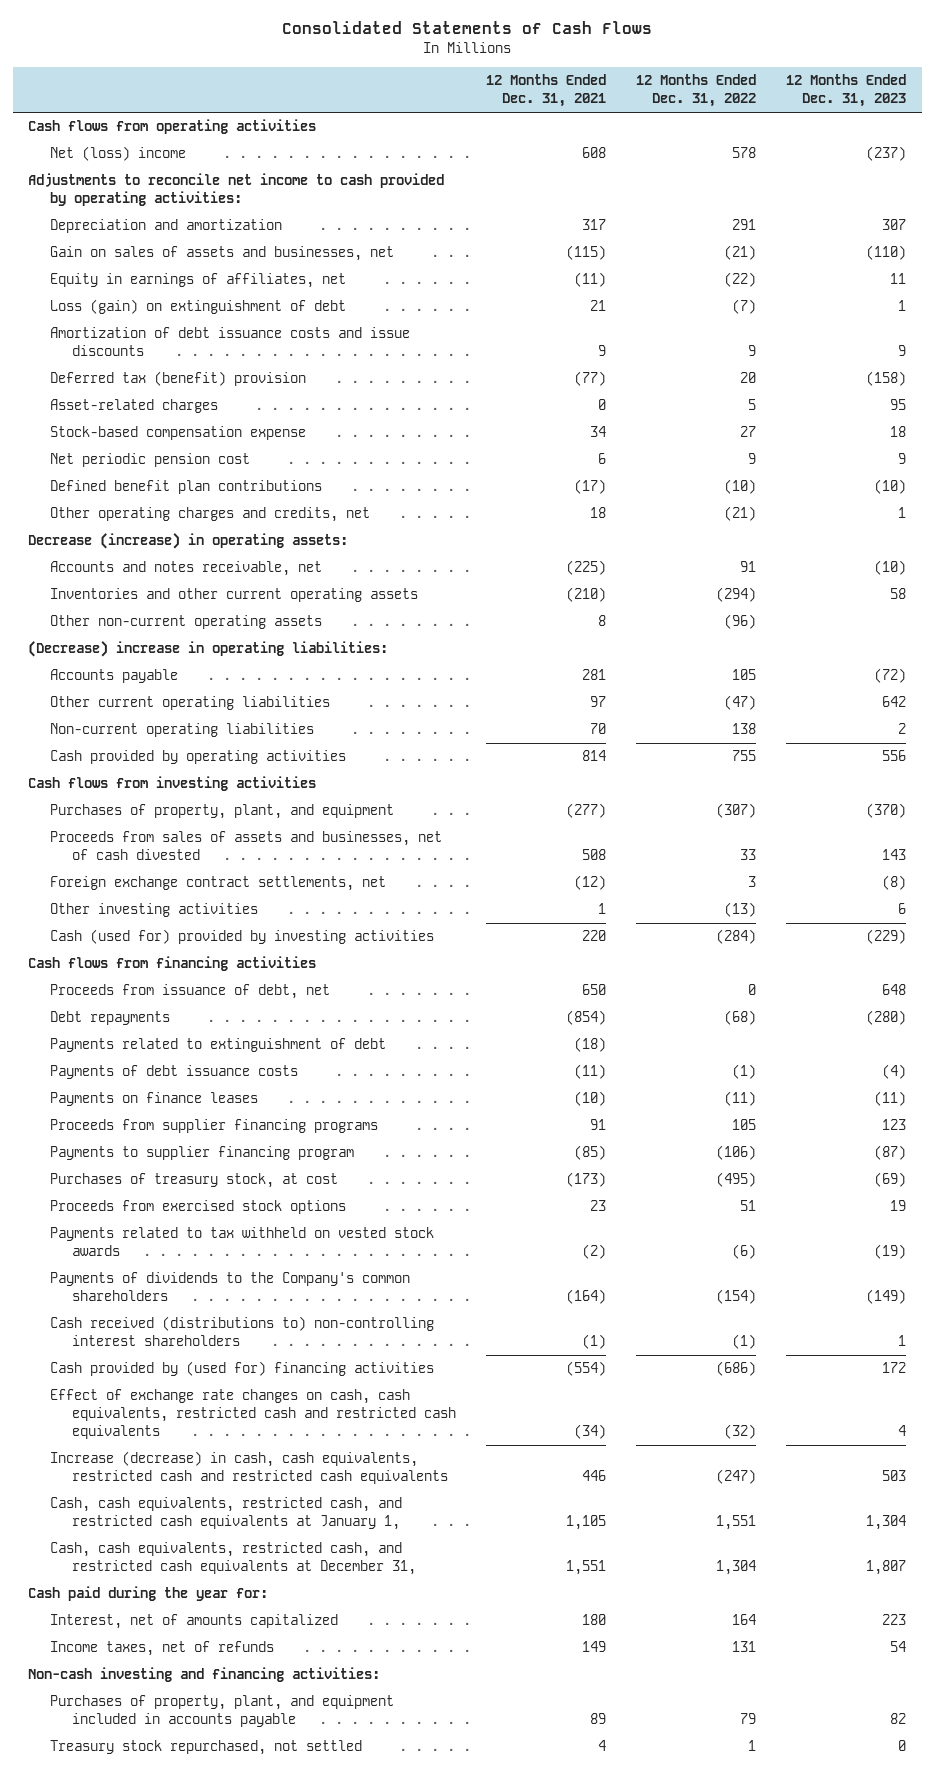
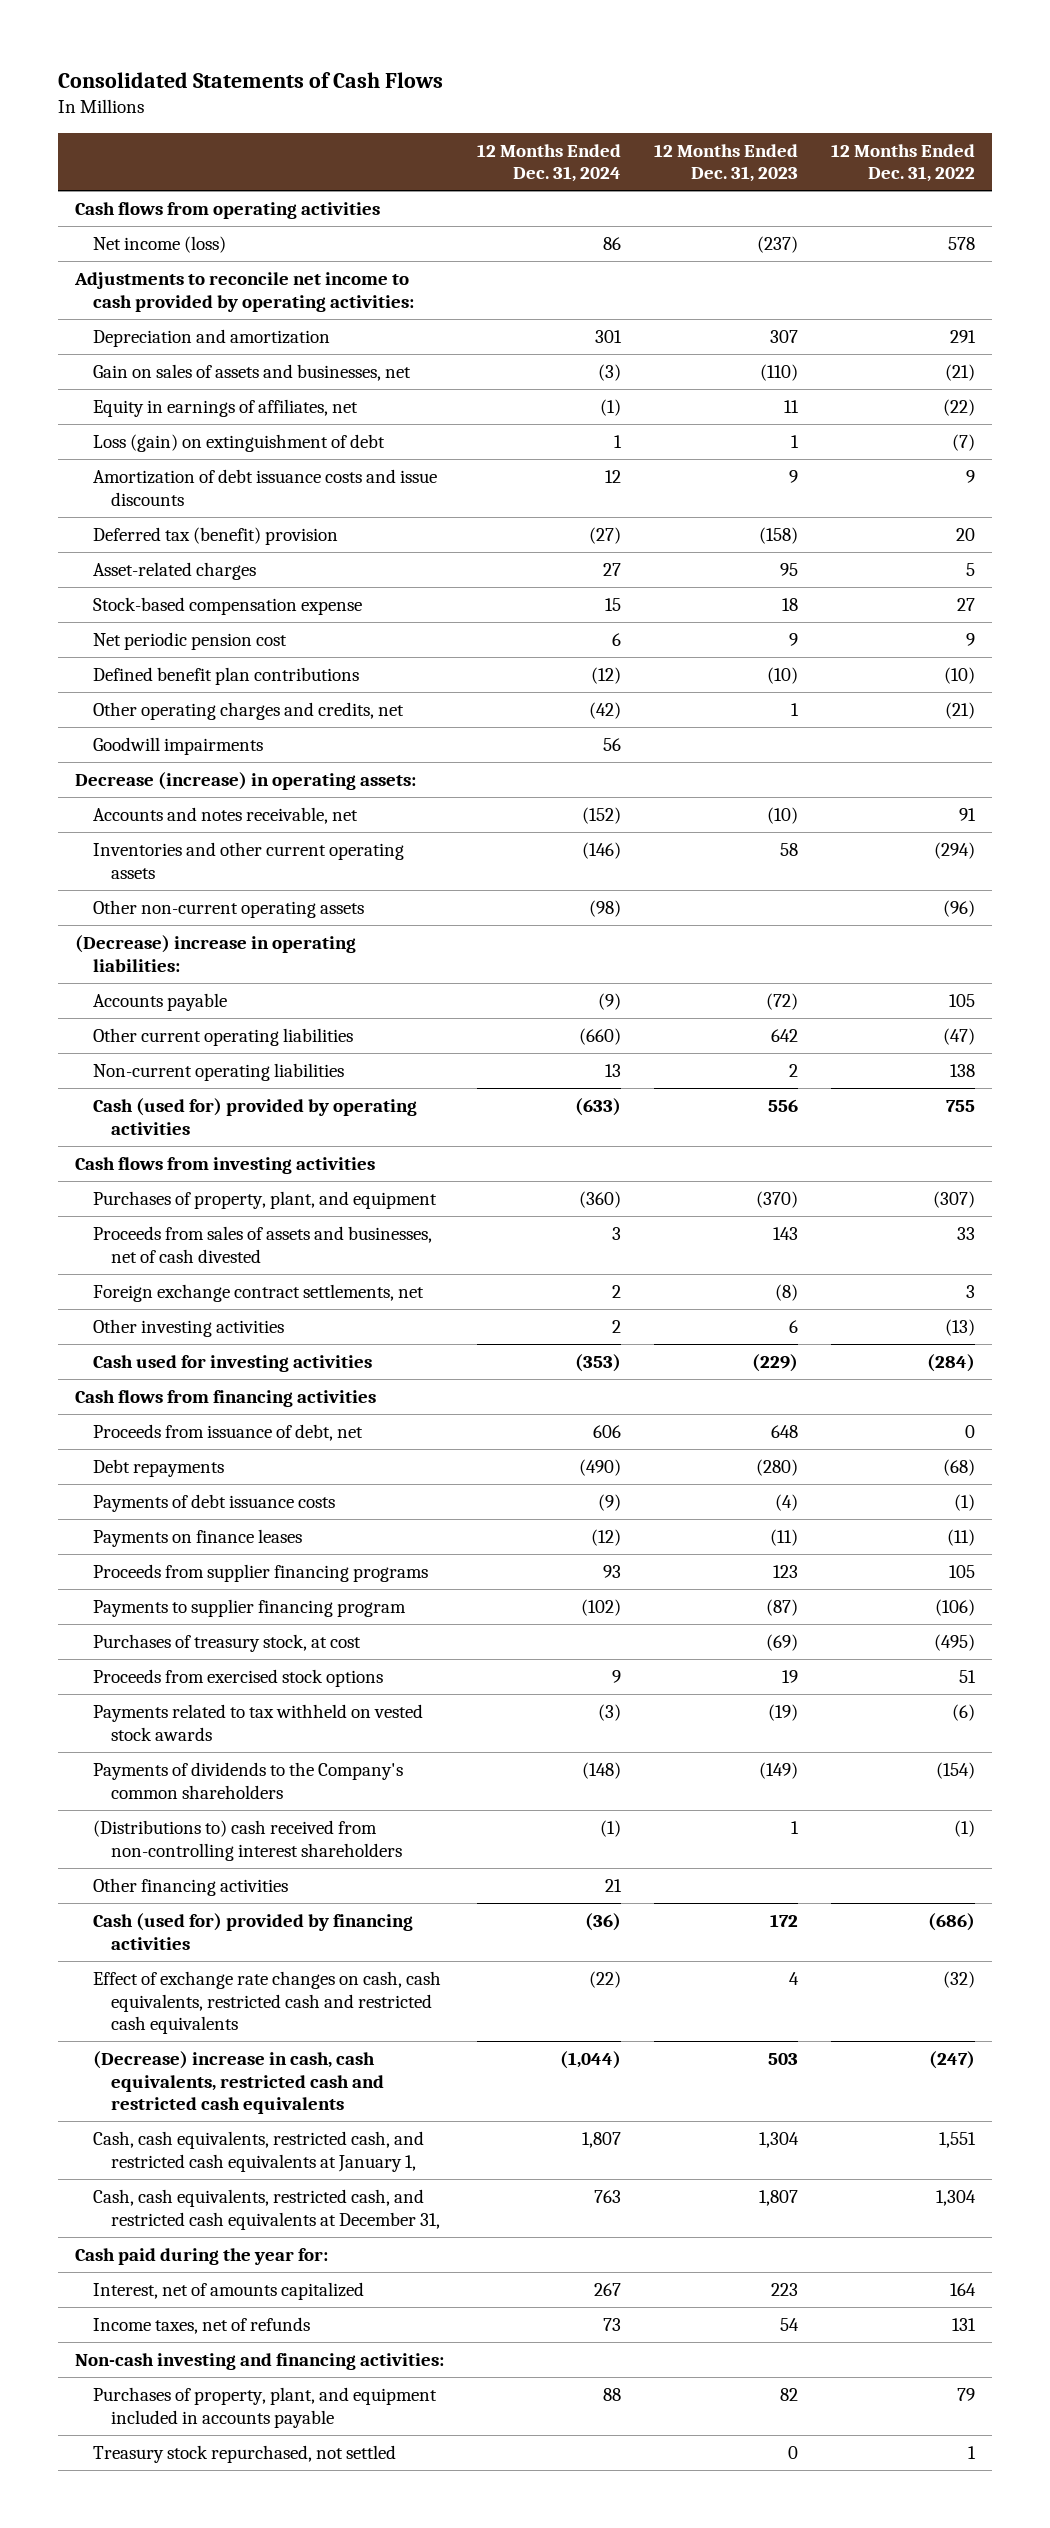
[486,74,607,108] 12 Months Ended Dec. 31, 2021 -> none
none -> [476,143,621,183] 12 Months Ended Dec. 31, 2024
[50,146,187,162] Net (loss) income -> [92,236,226,254] Net income (loss)
none -> [92,737,263,756] Goodwill impairments
[50,750,347,765] Cash provided by operating activities -> [92,1098,417,1135] Cash (used for) provided by operating activities
[50,929,435,945] Cash (used for) provided by investing activities -> [92,1355,372,1373] Cash used for investing activities
[50,1038,387,1053] Payments related to extinguishment of debt -> none
[50,1316,435,1347] Cash received (distributions to) non-controlling interest shareholders -> [92,1820,402,1861] (Distributions to) cash received from non-controlling interest shareholders
none -> [92,1878,288,1897] Other financing activities
[50,1361,435,1377] Cash provided by (used for) financing activities -> [92,1913,413,1950] Cash (used for) provided by financing activities
[50,1451,449,1485] Increase (decrease) in cash, cash equivalents, restricted cash and restricted cash equivalents -> [92,2051,384,2115] (Decrease) increase in cash, cash equivalents, restricted cash and restricted cash equivalents

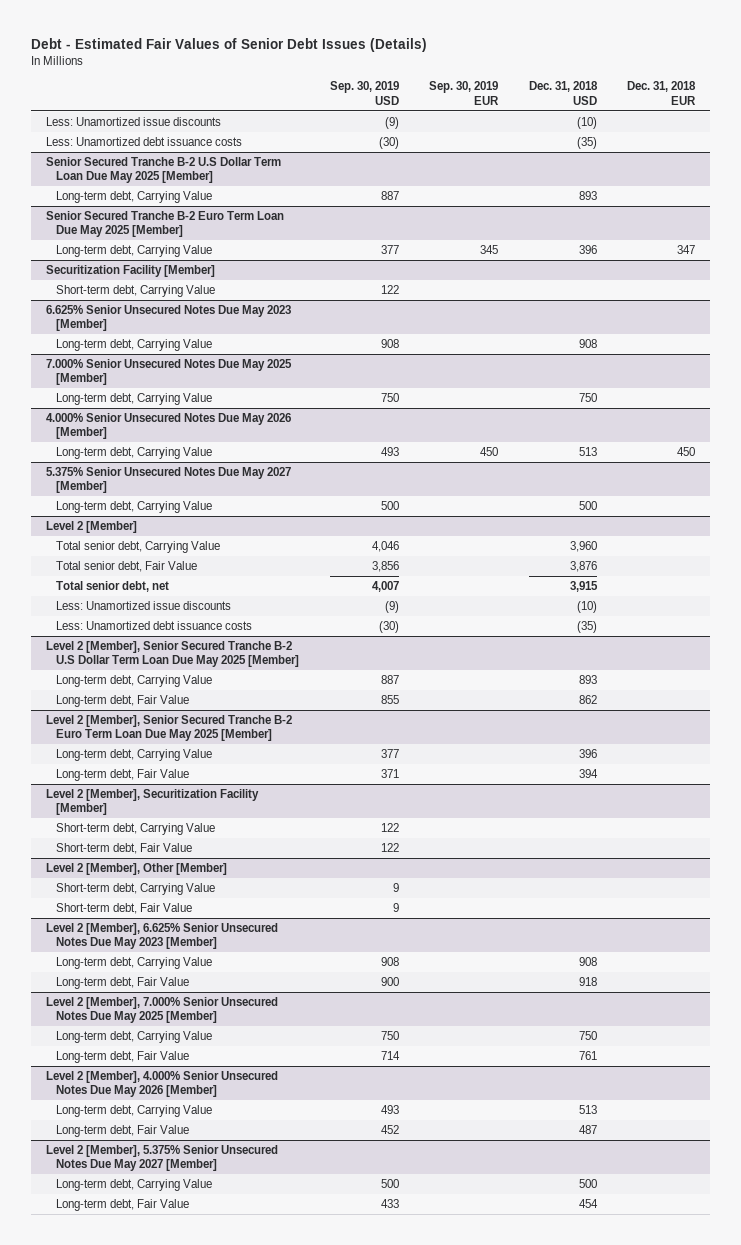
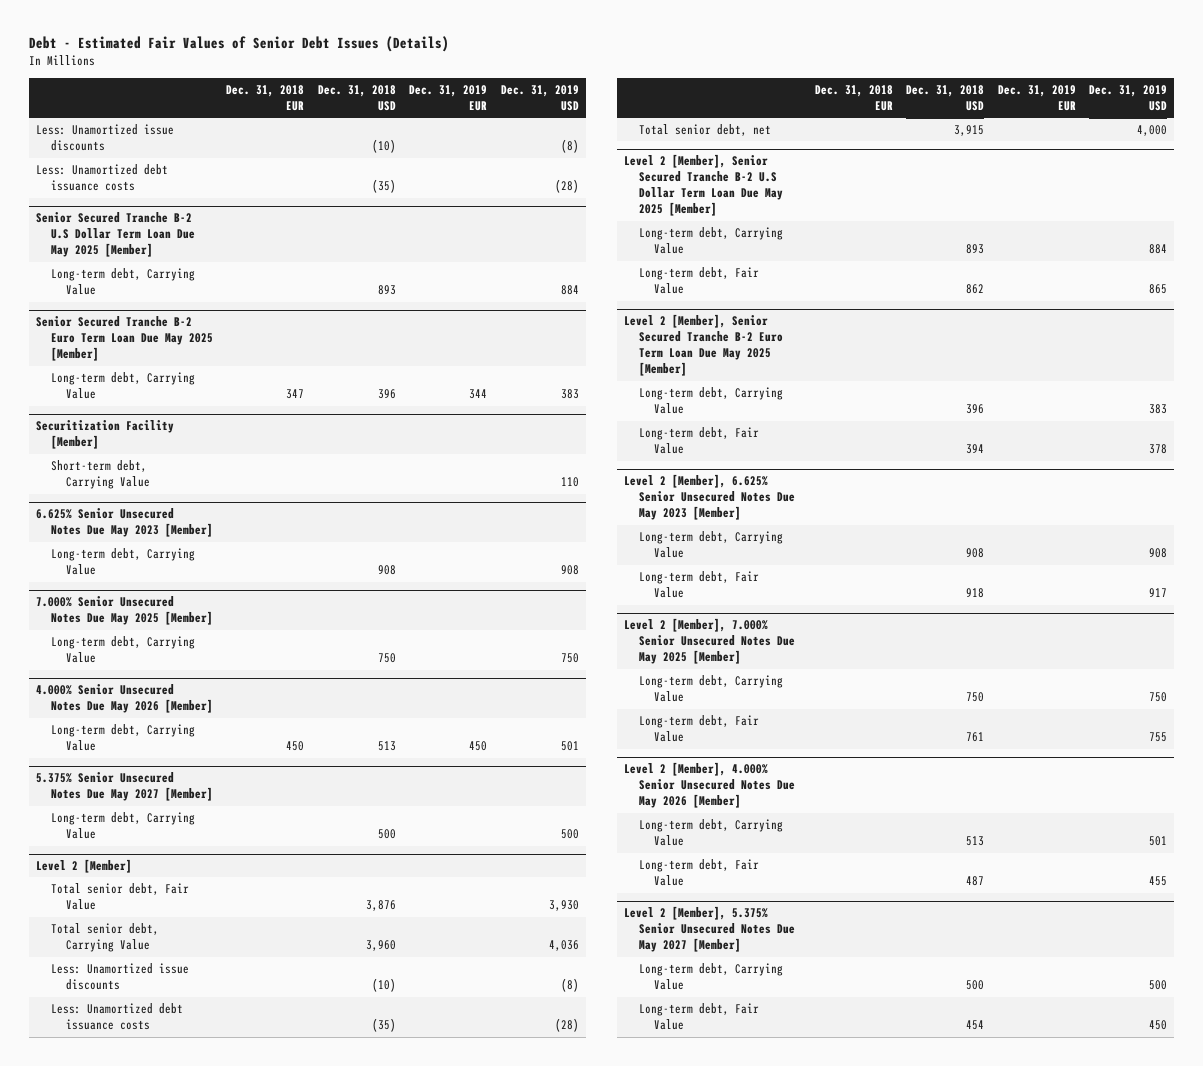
[329,81,399,105] Sep. 30, 2019 USD -> none
[429,81,500,105] Sep. 30, 2019 EUR -> none
none -> [409,85,488,112] Dec. 31, 2019 EUR
none -> [500,85,579,112] Dec. 31, 2019 USD
[56,541,221,554] Total senior debt, Carrying Value -> [50,923,159,953] Total senior debt, Carrying Value
[56,581,170,593] Total senior debt, net -> [639,124,772,137] Total senior debt, net
[46,789,260,816] Level 2 [Member], Securitization Facility [Member] -> none
[56,823,216,836] Short-term debt, Carrying Value -> none
[56,843,193,855] Short-term debt, Fair Value -> none
[46,863,228,876] Level 2 [Member], Other [Member] -> none
[56,883,216,896] Short-term debt, Carrying Value -> none
[56,903,193,915] Short-term debt, Fair Value -> none

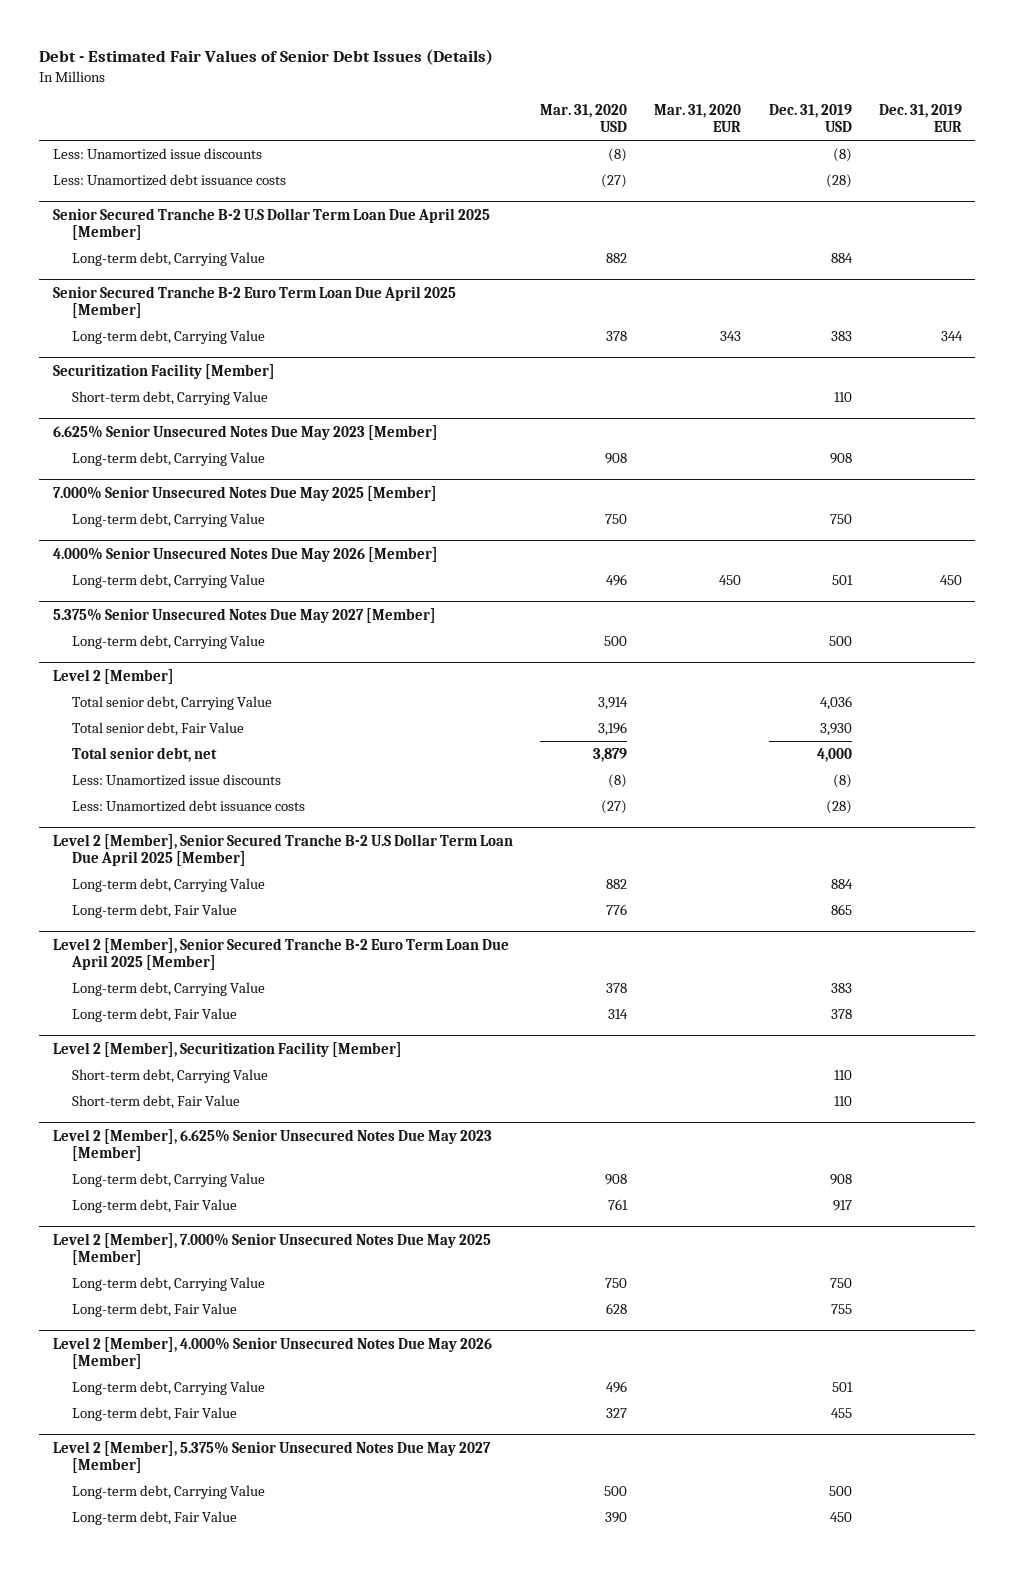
[226,85,305,112] Dec. 31, 2018 EUR -> none
[317,85,396,112] Dec. 31, 2018 USD -> none
none -> [540,104,628,133] Mar. 31, 2020 USD
none -> [654,104,742,133] Mar. 31, 2020 EUR
[35,212,195,258] Senior Secured Tranche B-2 U.S Dollar Term Loan Due May 2025 [Member] -> [53,207,491,241] Senior Secured Tranche B-2 U.S Dollar Term Loan Due April 2025 [Member]
[35,316,213,362] Senior Secured Tranche B-2 Euro Term Loan Due May 2025 [Member] -> [53,285,457,319] Senior Secured Tranche B-2 Euro Term Loan Due April 2025 [Member]
[50,883,189,911] Total senior debt, Fair Value -> [71,722,244,737] Total senior debt, Fair Value
[639,124,772,137] Total senior debt, net -> [71,747,217,763] Total senior debt, net
[623,154,784,217] Level 2 [Member], Senior Secured Tranche B-2 U.S Dollar Term Loan Due May 2025 [Member] -> [53,833,514,867] Level 2 [Member], Senior Secured Tranche B-2 U.S Dollar Term Loan Due April 2025 [Member]
[623,314,784,377] Level 2 [Member], Senior Secured Tranche B-2 Euro Term Loan Due May 2025 [Member] -> [53,937,510,971] Level 2 [Member], Senior Secured Tranche B-2 Euro Term Loan Due April 2025 [Member]
none -> [53,1041,403,1057] Level 2 [Member], Securitization Facility [Member]
none -> [71,1069,268,1084] Short-term debt, Carrying Value
none -> [71,1095,240,1110] Short-term debt, Fair Value

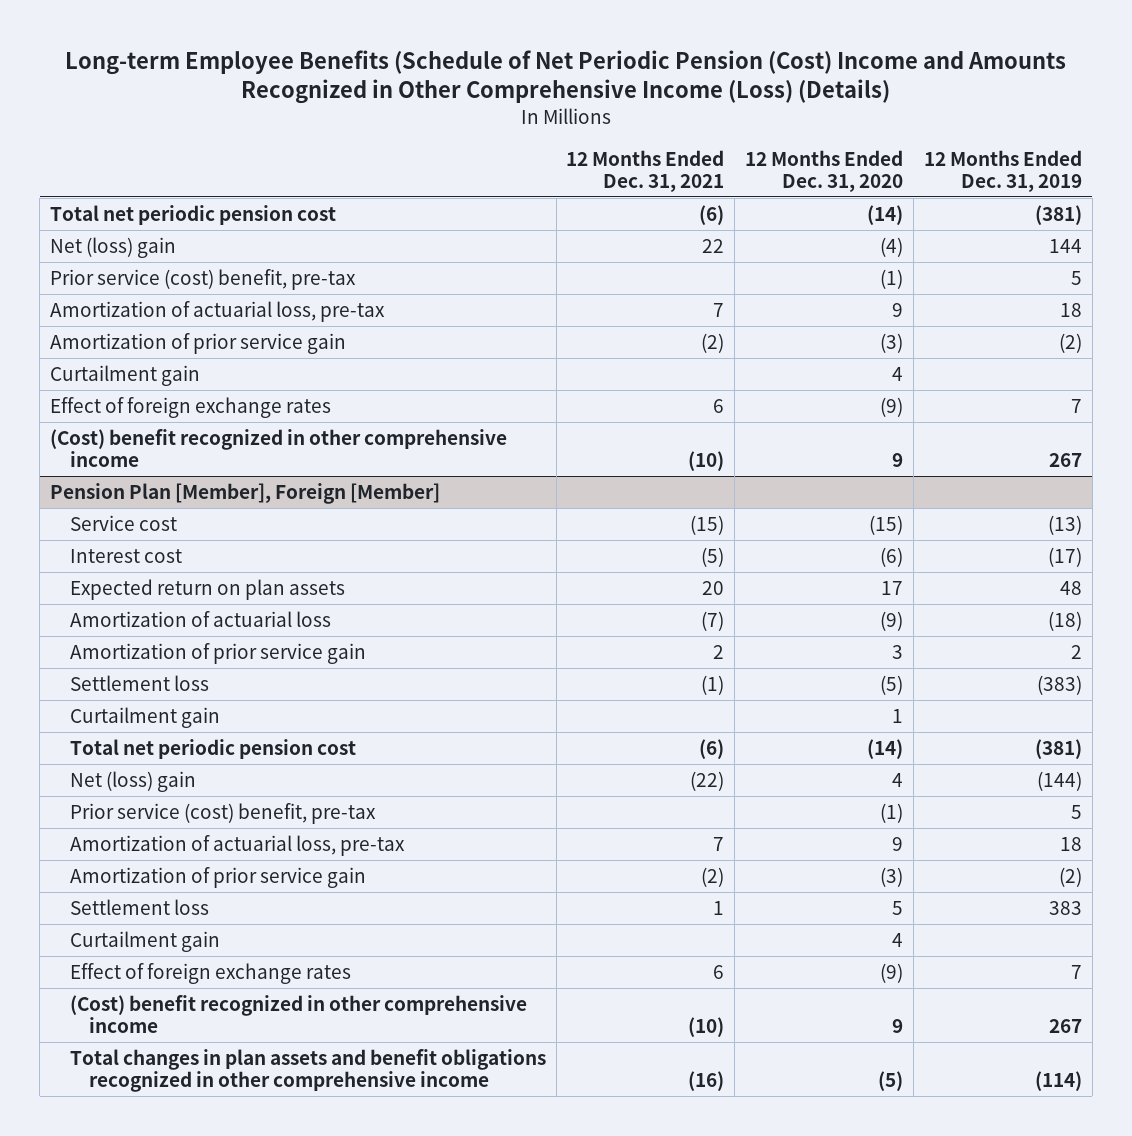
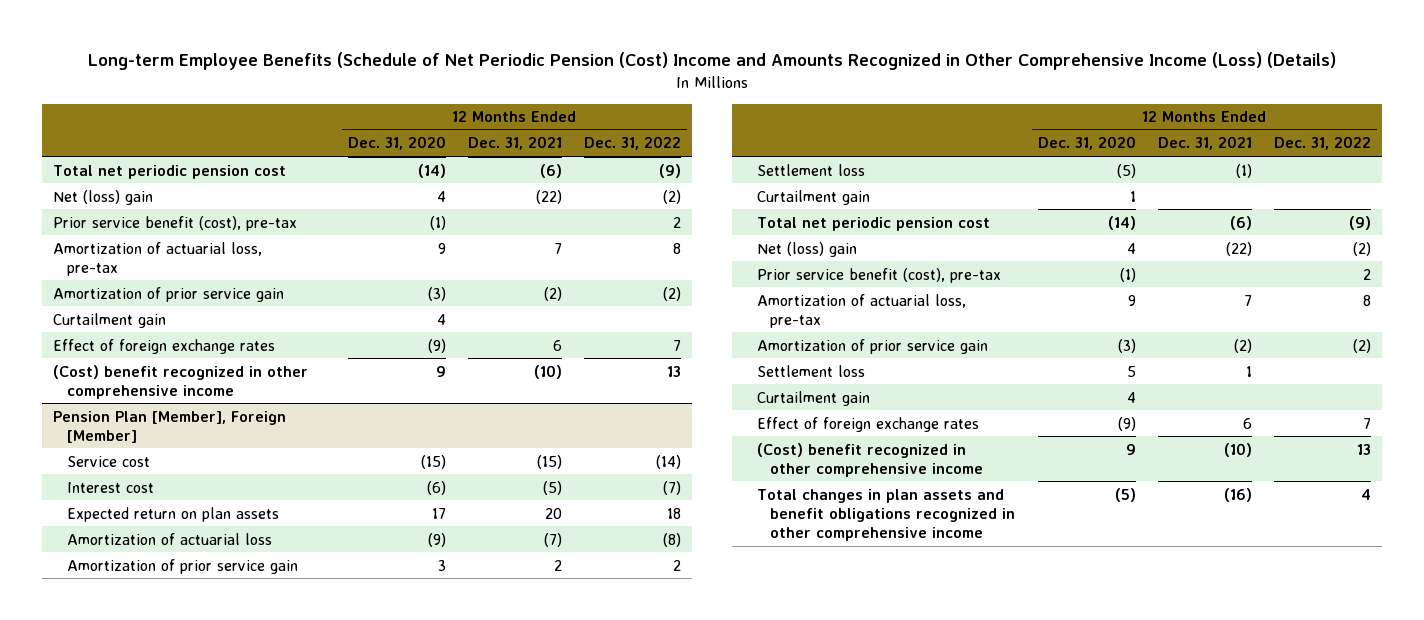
[923,149,1082,192] 12 Months Ended Dec. 31, 2019 -> none
none -> [584,136,682,151] Dec. 31, 2022
[702,238,725,253] 22 -> [535,189,562,204] (22)
[880,236,904,257] (4) -> [436,190,446,202] 4
[49,268,356,290] Prior service (cost) benefit, pre-tax -> [52,215,297,231] Prior service benefit (cost), pre-tax
[69,802,376,824] Prior service (cost) benefit, pre-tax -> [756,267,1001,283] Prior service benefit (cost), pre-tax

